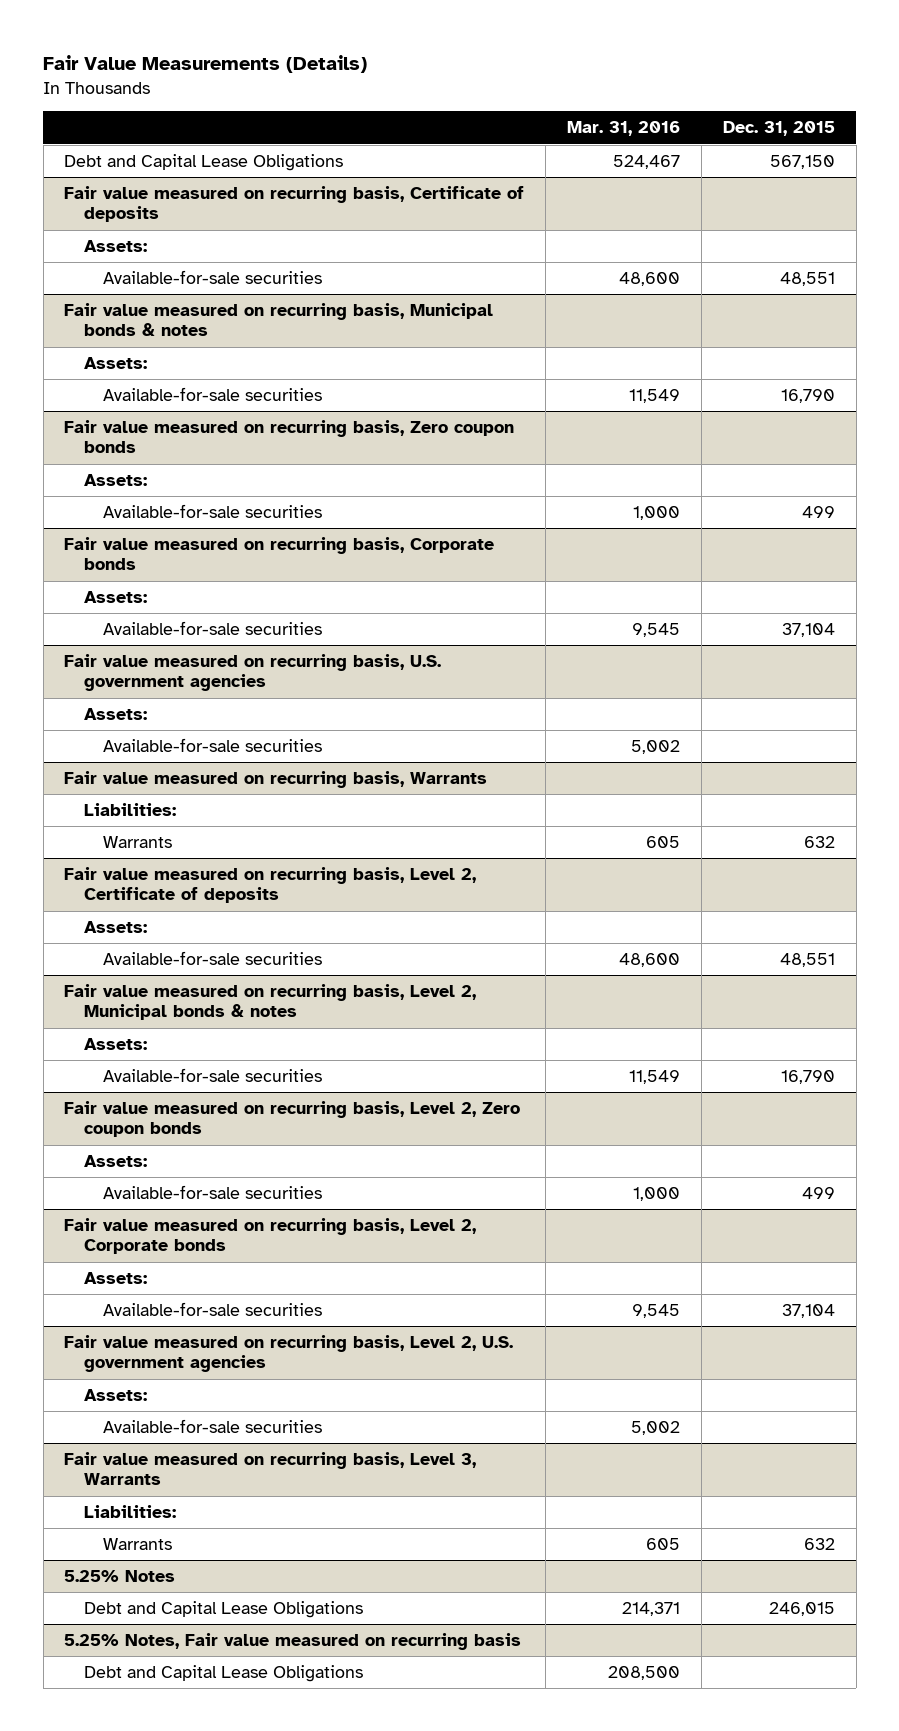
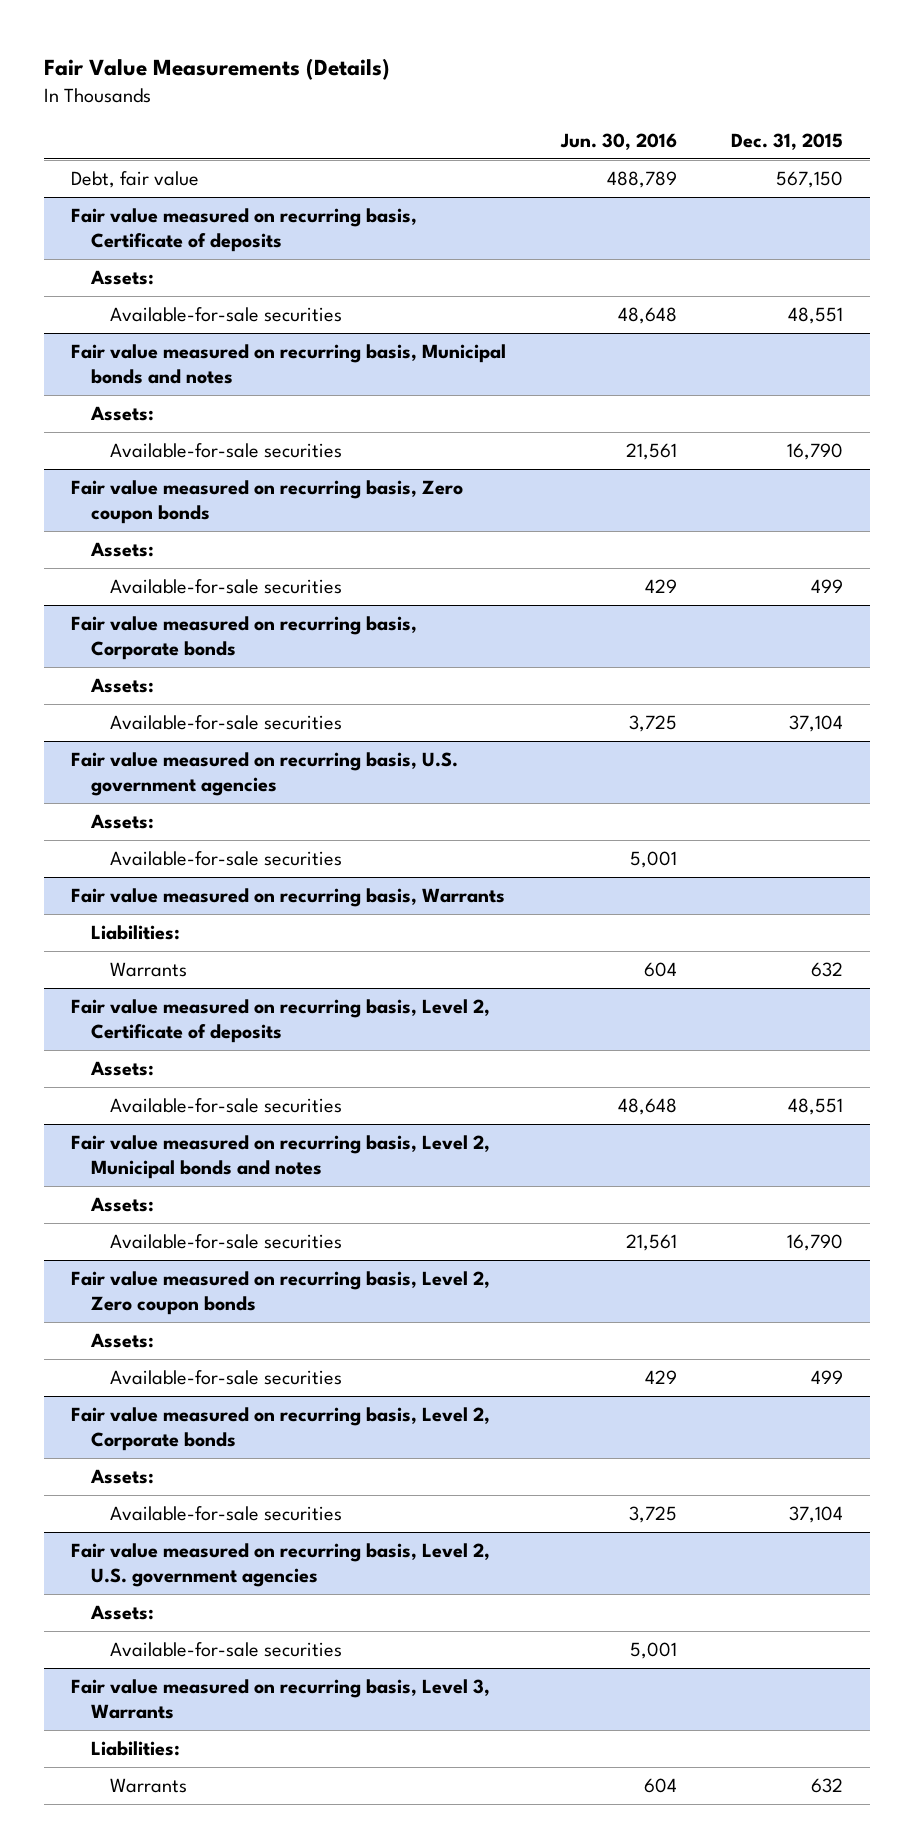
[567,121,681,137] Mar. 31, 2016 -> none
none -> [559,133,677,151] Jun. 30, 2016
[64,154,344,172] Debt and Capital Lease Obligations -> [71,171,200,189] Debt, fair value
[64,303,494,337] Fair value measured on recurring basis, Municipal bonds & notes -> [71,344,507,385] Fair value measured on recurring basis, Municipal bonds and notes
[64,984,477,1021] Fair value measured on recurring basis, Level 2, Municipal bonds & notes -> [71,1135,491,1180] Fair value measured on recurring basis, Level 2, Municipal bonds and notes
[64,1570,176,1583] 5.25% Notes -> none
[83,1601,363,1619] Debt and Capital Lease Obligations -> none
[64,1633,522,1651] 5.25% Notes, Fair value measured on recurring basis -> none
[83,1665,363,1683] Debt and Capital Lease Obligations -> none

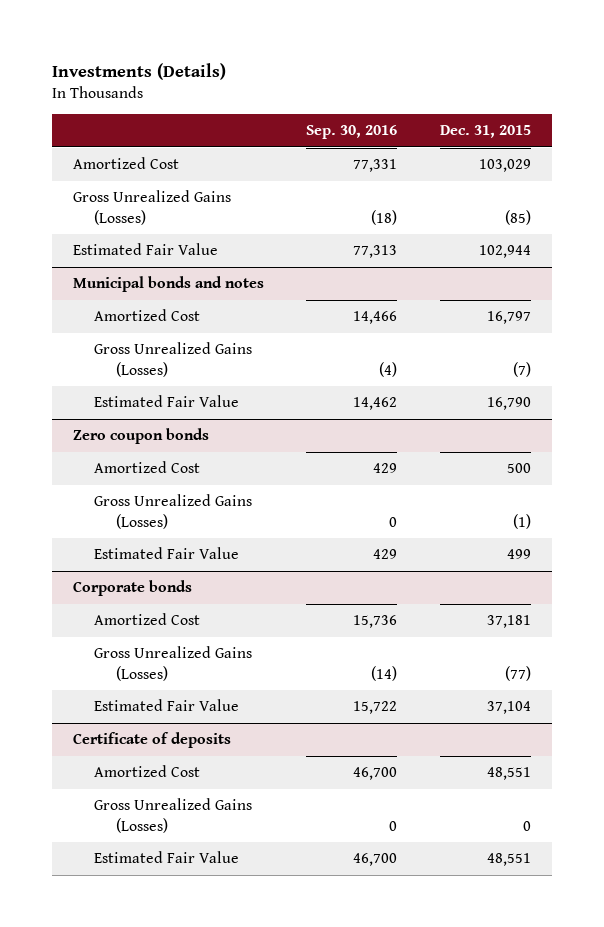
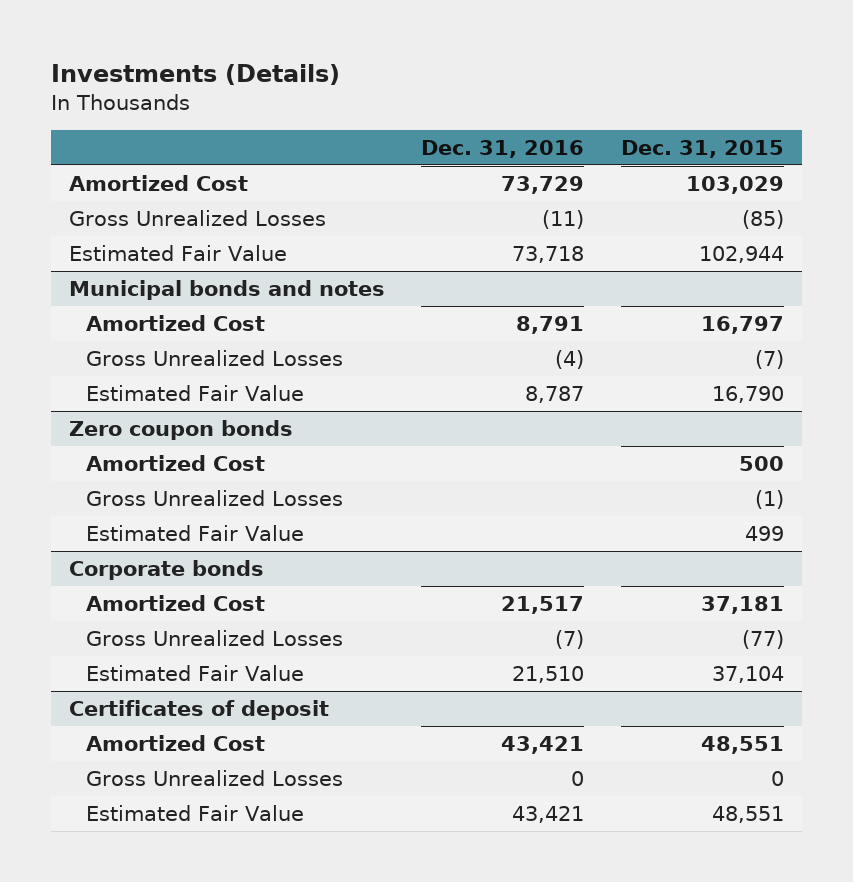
[306,125,398,140] Sep. 30, 2016 -> none
none -> [421,139,585,158] Dec. 31, 2016
[73,190,232,225] Gross Unrealized Gains (Losses) -> [68,209,326,226] Gross Unrealized Losses
[94,342,253,377] Gross Unrealized Gains (Losses) -> [85,349,343,366] Gross Unrealized Losses
[94,494,253,529] Gross Unrealized Gains (Losses) -> [85,489,343,506] Gross Unrealized Losses
[94,646,253,681] Gross Unrealized Gains (Losses) -> [85,629,343,646] Gross Unrealized Losses
[73,732,232,749] Certificate of deposits -> [68,699,329,720] Certificates of deposit
[94,798,253,833] Gross Unrealized Gains (Losses) -> [85,769,343,786] Gross Unrealized Losses

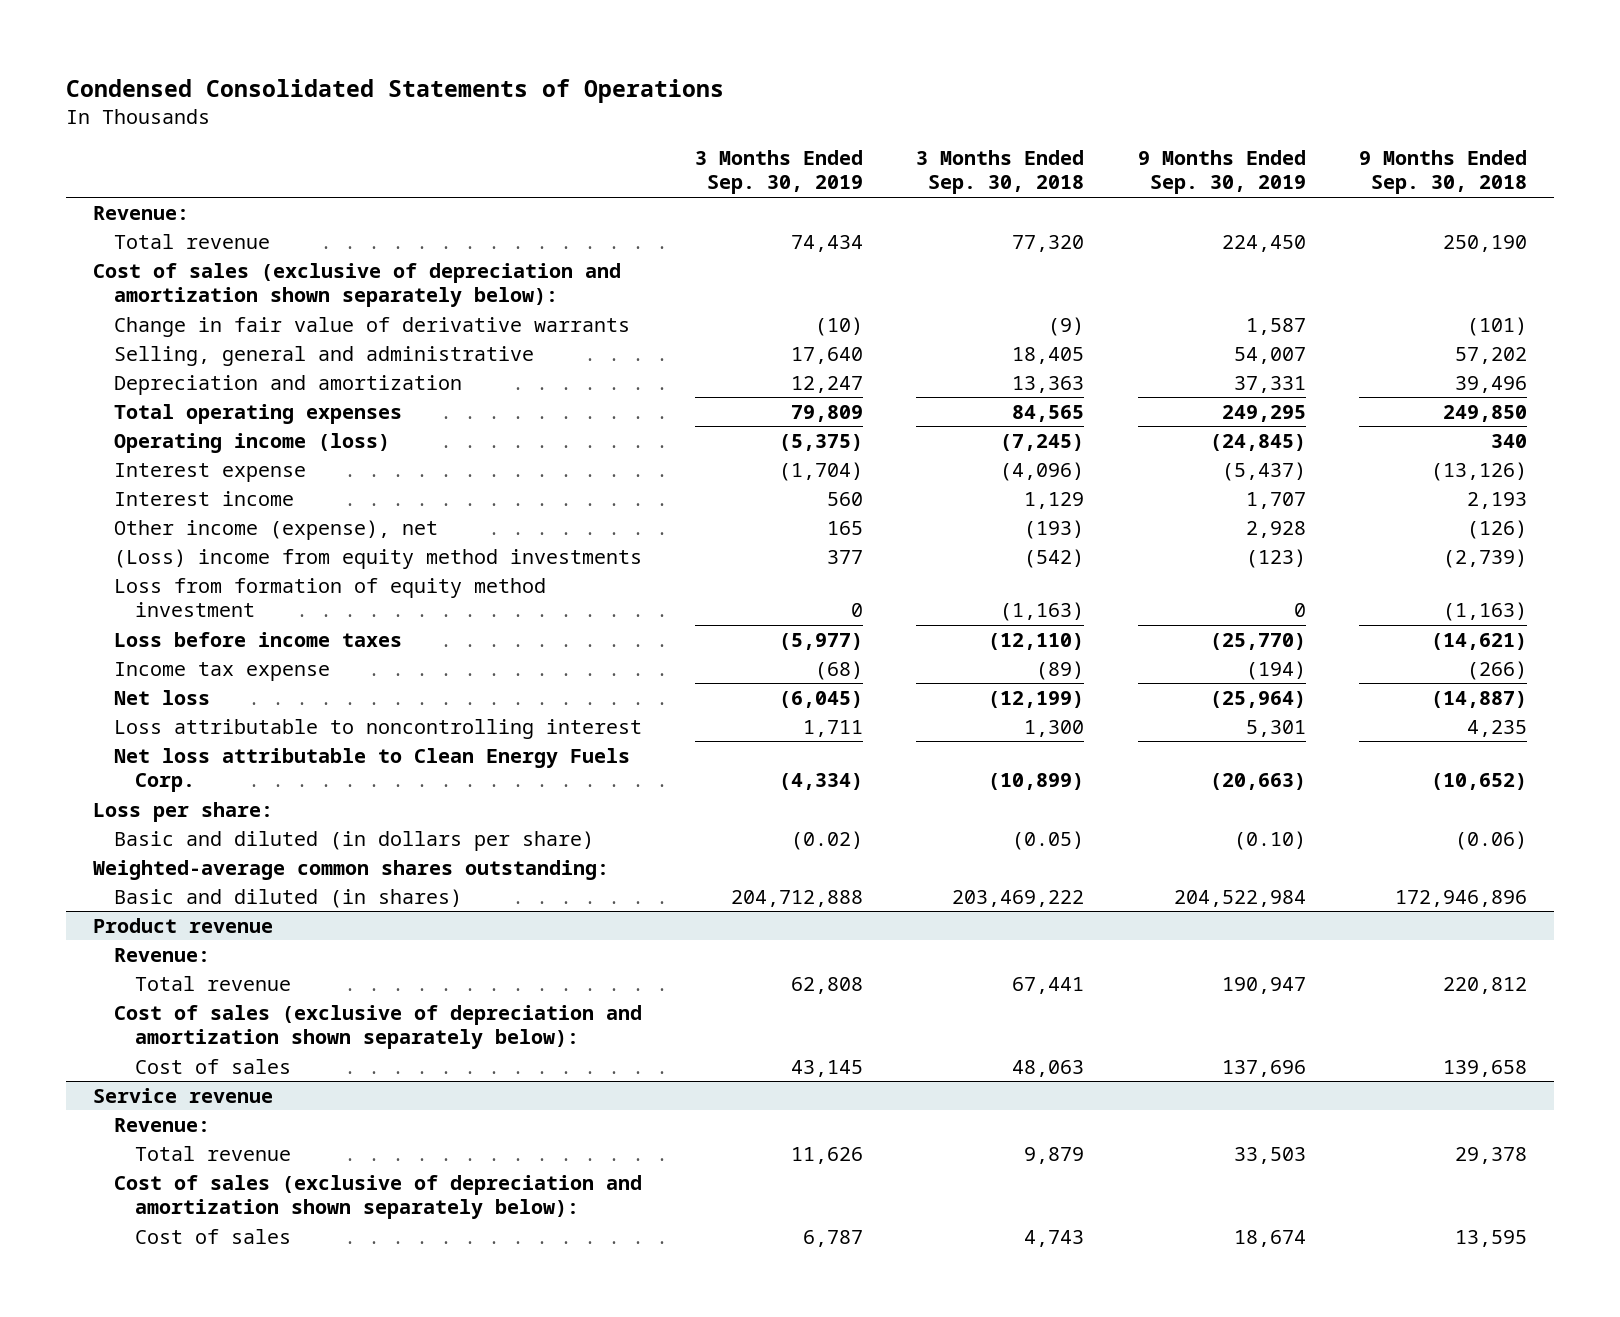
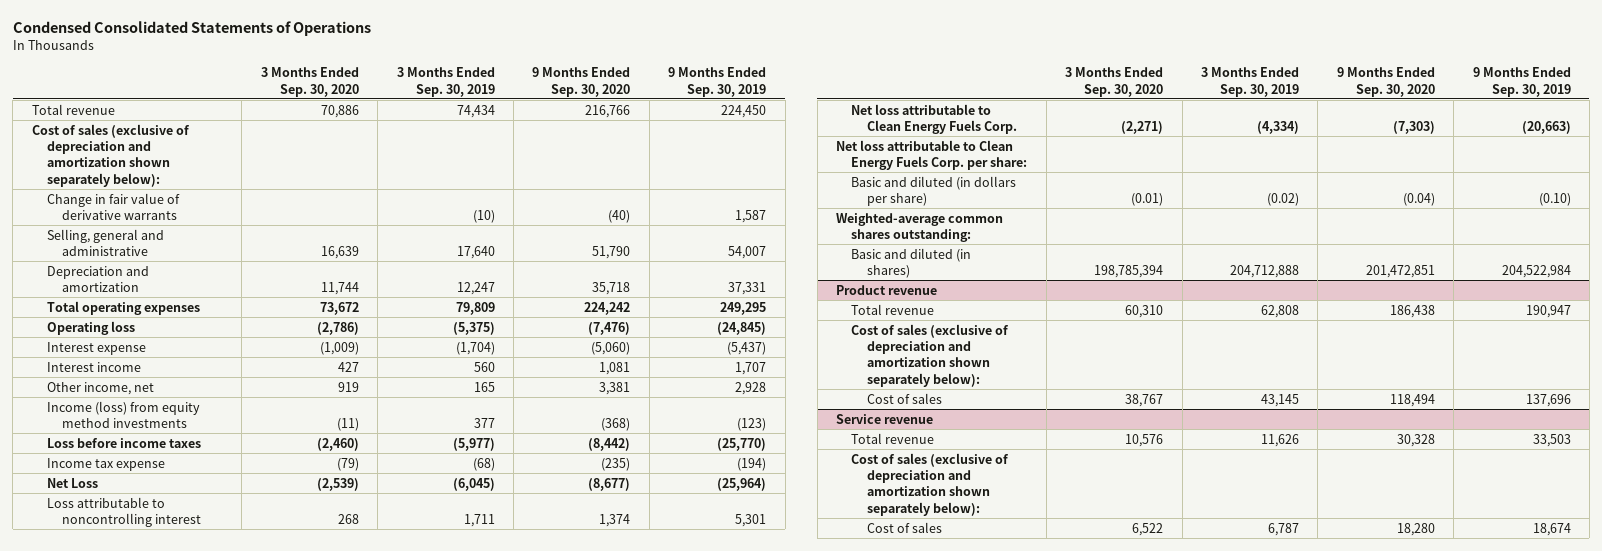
[916,150,1085,195] 3 Months Ended Sep. 30, 2018 -> none
[1359,150,1528,195] 9 Months Ended Sep. 30, 2018 -> none
none -> [260,67,359,97] 3 Months Ended Sep. 30, 2020
none -> [532,67,631,97] 9 Months Ended Sep. 30, 2020
[92,205,189,220] Revenue: -> none
[113,432,390,453] Operating income (loss) -> [47,320,136,335] Operating loss
[113,577,546,618] Loss from formation of equity method investment -> none
[113,519,438,540] Other income (expense), net -> [47,381,155,395] Other income, net
[113,548,642,569] (Loss) income from equity method investments -> [47,400,201,428] Income (loss) from equity method investments
[113,689,210,705] Net loss -> [47,477,99,488] Net Loss
[92,801,273,822] Loss per share: -> [835,139,1028,170] Net loss attributable to Clean Energy Fuels Corp. per share:
[113,947,210,962] Revenue: -> none
[113,1117,210,1132] Revenue: -> none

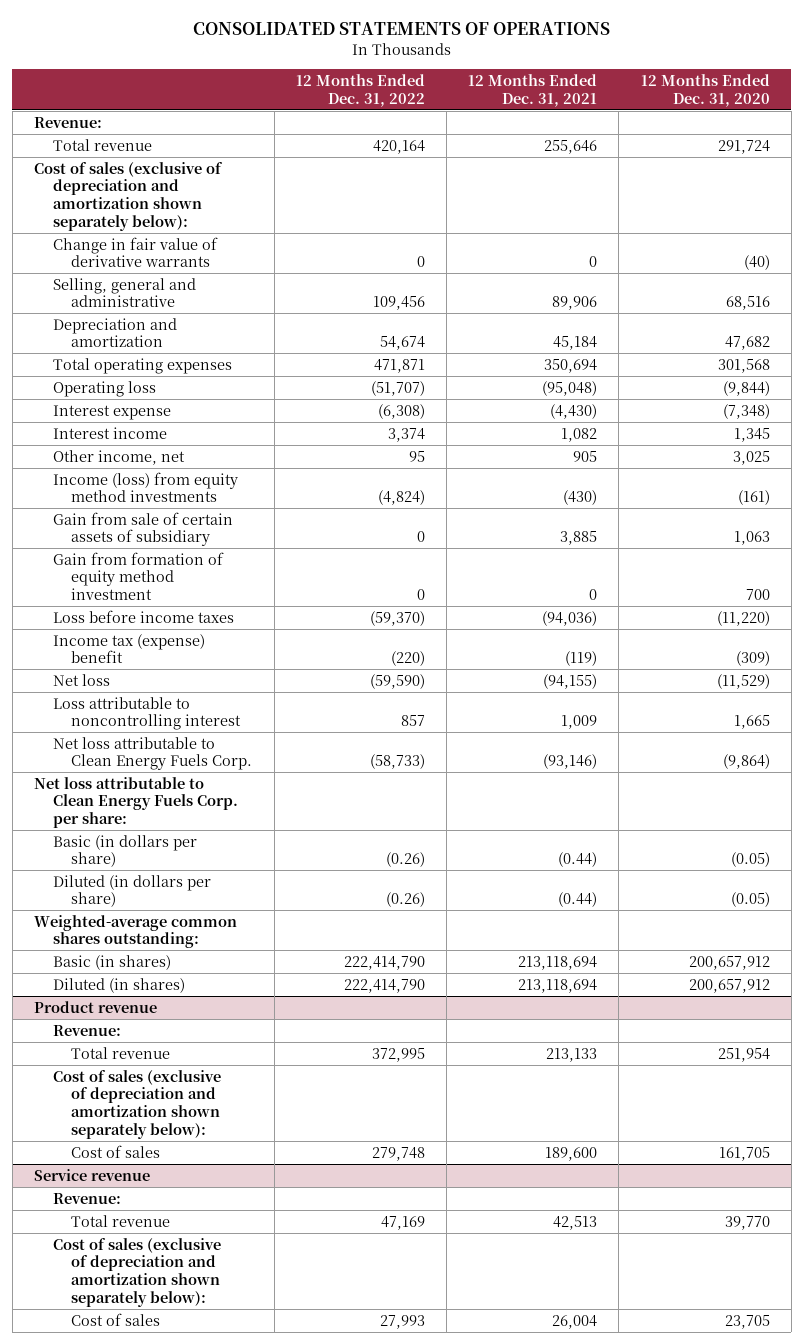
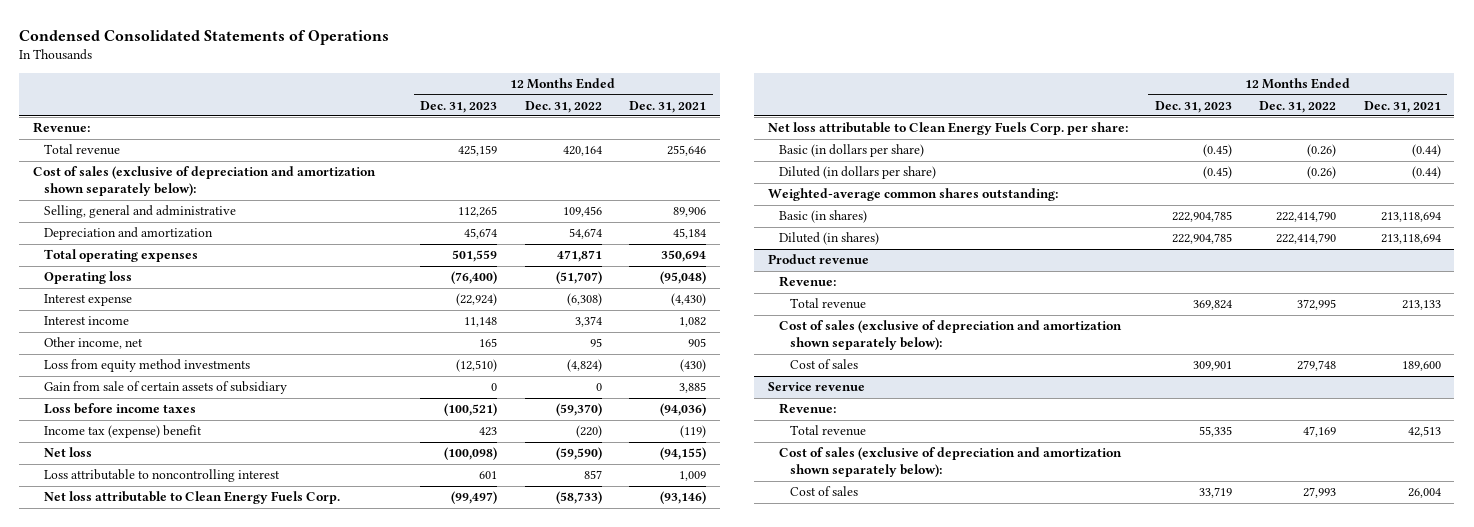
[192,21,610,35] CONSOLIDATED STATEMENTS OF OPERATIONS -> [19,29,390,45] Condensed Consolidated Statements of Operations
[640,73,770,107] 12 Months Ended Dec. 31, 2020 -> none
none -> [420,100,498,113] Dec. 31, 2023
[52,236,218,268] Change in fair value of derivative warrants -> none
[52,471,238,503] Income (loss) from equity method investments -> [44,359,251,373] Loss from equity method investments
[52,551,224,601] Gain from formation of equity method investment -> none

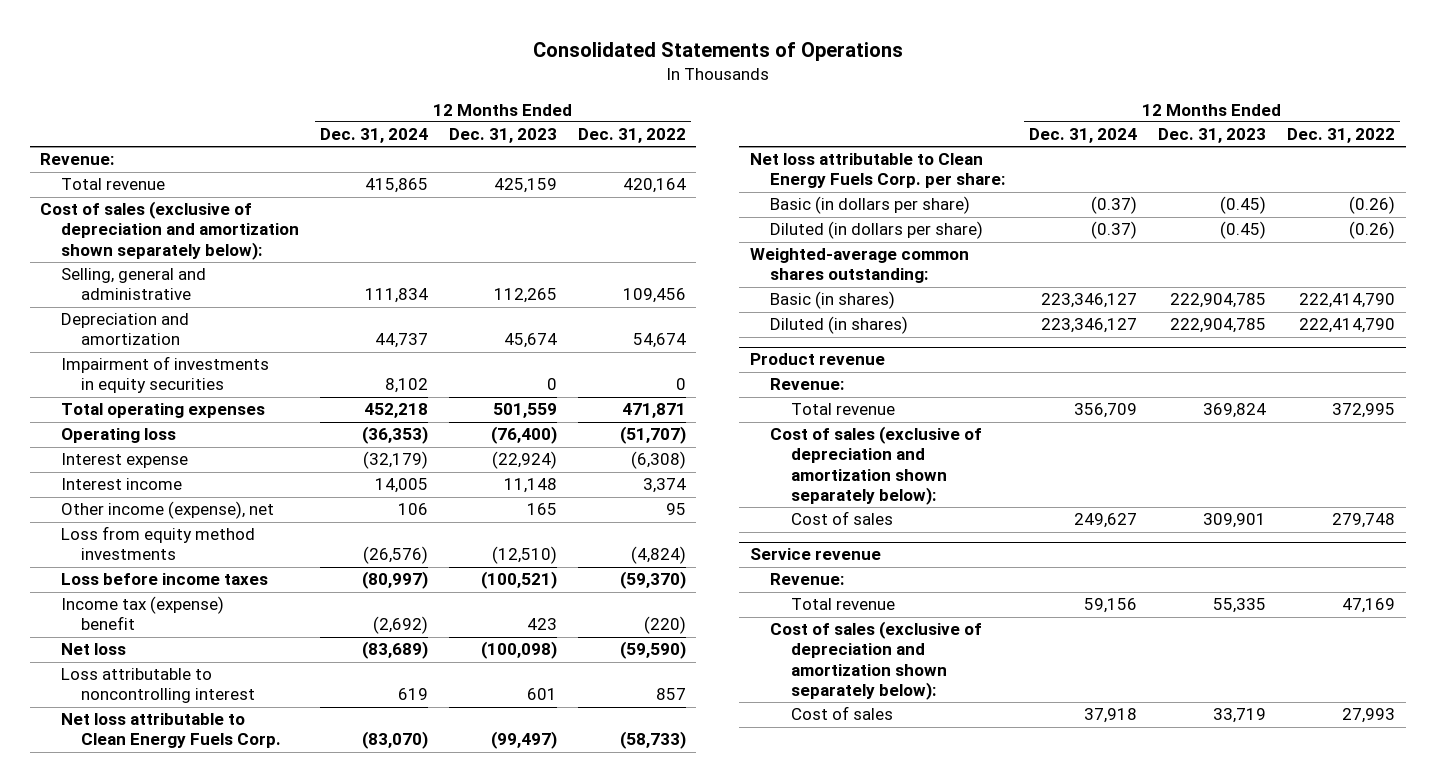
[19,29,390,45] Condensed Consolidated Statements of Operations -> [532,41,903,61] Consolidated Statements of Operations
[629,100,707,113] Dec. 31, 2021 -> none
none -> [319,128,428,144] Dec. 31, 2024
none -> [60,356,269,394] Impairment of investments in equity securities
[44,337,144,350] Other income, net -> [60,501,274,520] Other income (expense), net
[44,381,288,395] Gain from sale of certain assets of subsidiary -> none

